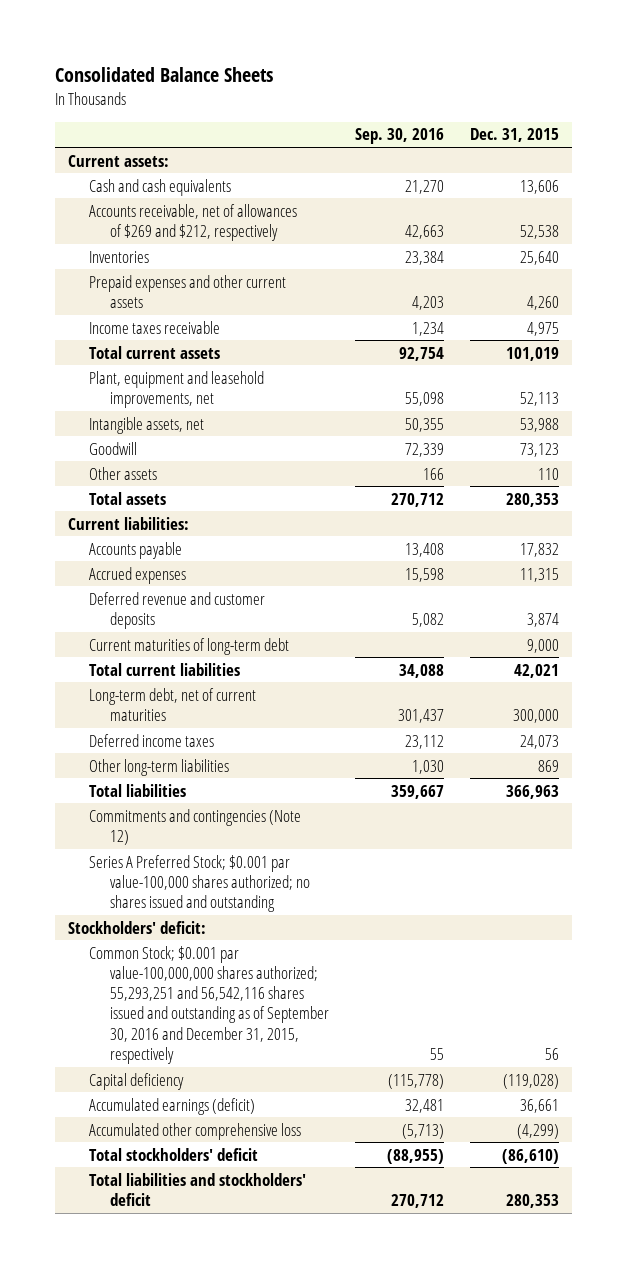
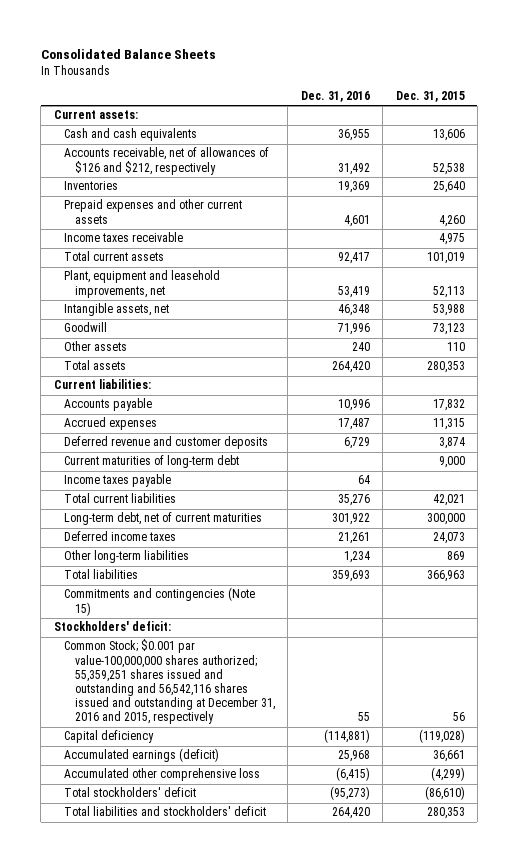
[354,128,444,145] Sep. 30, 2016 -> none
none -> [300,91,370,103] Dec. 31, 2016
[89,203,298,241] Accounts receivable, net of allowances of $269 and $212, respectively -> [64,147,270,175] Accounts receivable, net of allowances of $126 and $212, respectively
none -> [64,474,172,488] Income taxes payable
[89,854,311,913] Series A Preferred Stock; $0.001 par value-100,000 shares authorized; no shares issued and outstanding -> none
[89,808,302,845] Commitments and contingencies (Note 12) -> [64,587,256,616] Commitments and contingencies (Note 15)
[89,945,330,1064] Common Stock; $0.001 par value-100,000,000 shares authorized; 55,293,251 and 56,542,116 shares issued and outstanding as of September 30, 2016 and December 31, 2015, respectively -> [64,639,275,725] Common Stock; $0.001 par value-100,000,000 shares authorized; 55,359,251 shares issued and outstanding and 56,542,116 shares issued and outstanding at December 31, 2016 and 2015, respectively

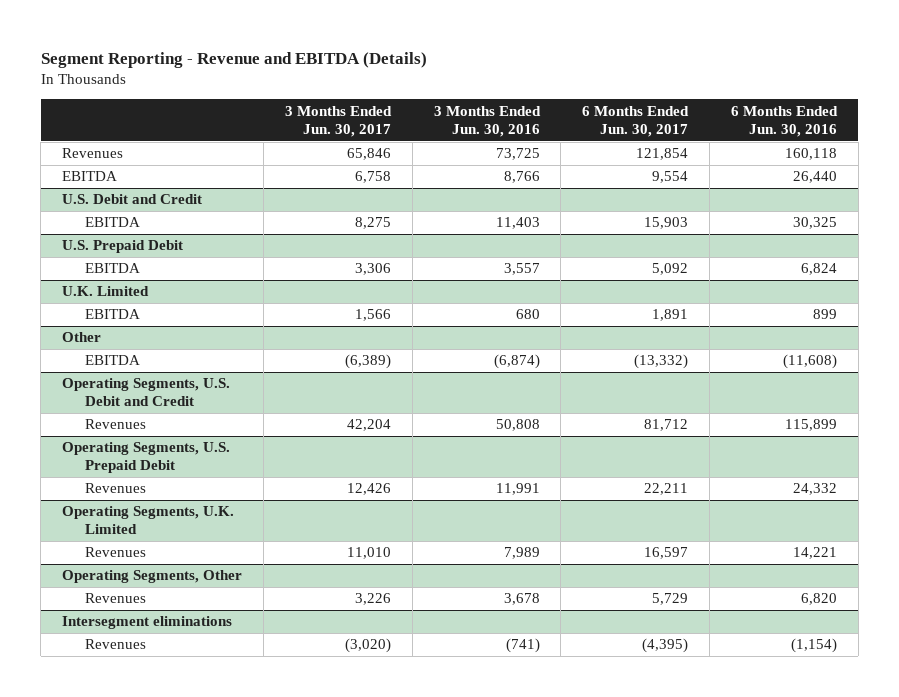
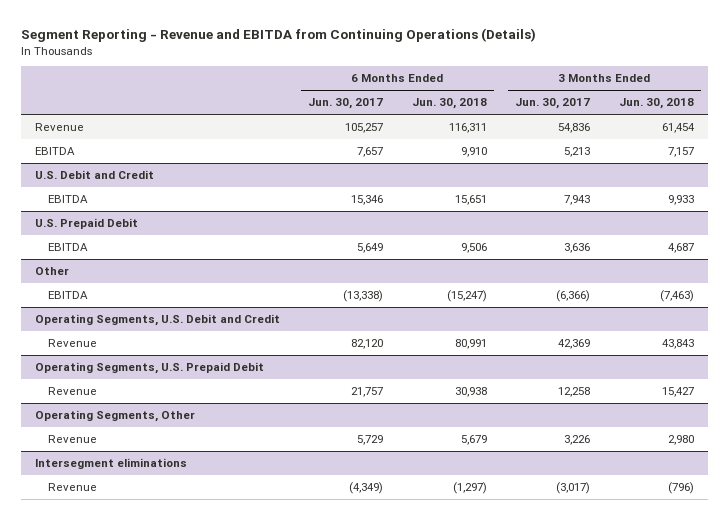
[40,52,427,69] Segment Reporting - Revenue and EBITDA (Details) -> [20,27,536,42] Segment Reporting - Revenue and EBITDA from Continuing Operations (Details)
[433,105,541,137] 3 Months Ended Jun. 30, 2016 -> none
[730,105,838,137] 6 Months Ended Jun. 30, 2016 -> none
none -> [411,98,487,110] Jun. 30, 2018
none -> [618,98,694,110] Jun. 30, 2018
[62,148,124,159] Revenues -> none
none -> [34,123,84,132] Revenue
[354,171,391,184] 6,758 -> [564,147,591,158] 5,213
[652,171,689,184] 9,554 -> [357,147,384,158] 7,657
[354,217,391,230] 8,275 -> [564,195,591,206] 7,943
[644,217,689,230] 15,903 -> [351,195,384,206] 15,346
[62,286,150,297] U.K. Limited -> none
[85,309,141,320] EBITDA -> none
[354,263,391,276] 3,306 -> [564,243,591,254] 3,636
[652,263,689,276] 5,092 -> [357,243,384,254] 5,649
[344,354,391,370] (6,389) -> [556,290,591,303] (6,366)
[634,354,689,370] (13,332) -> [343,290,384,303] (13,338)
[85,419,147,430] Revenues -> none
none -> [47,339,97,348] Revenue
[85,483,147,494] Revenues -> none
[62,506,235,535] Operating Segments, U.K. Limited -> none
[85,547,147,558] Revenues -> none
none -> [47,387,97,396] Revenue
[85,593,147,604] Revenues -> [47,435,97,444] Revenue
[85,639,147,650] Revenues -> none
none -> [47,483,97,492] Revenue

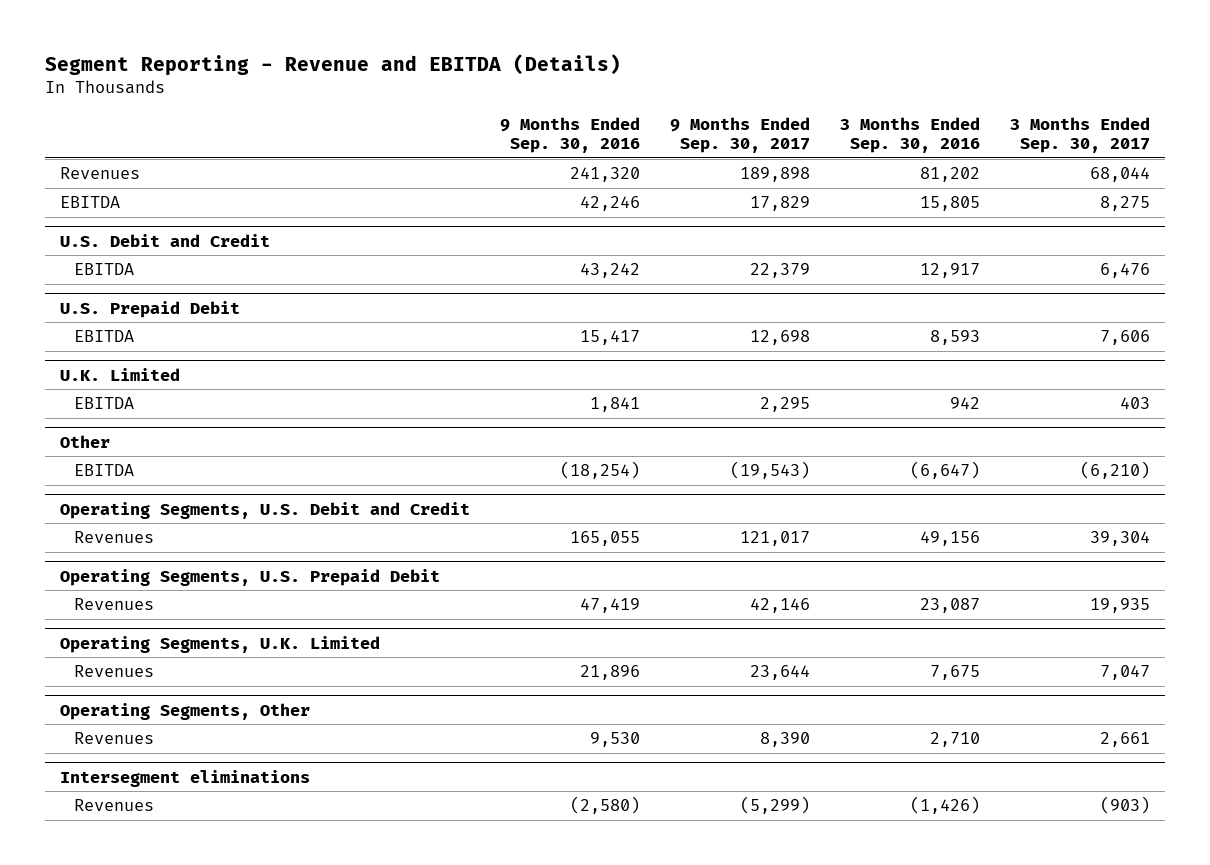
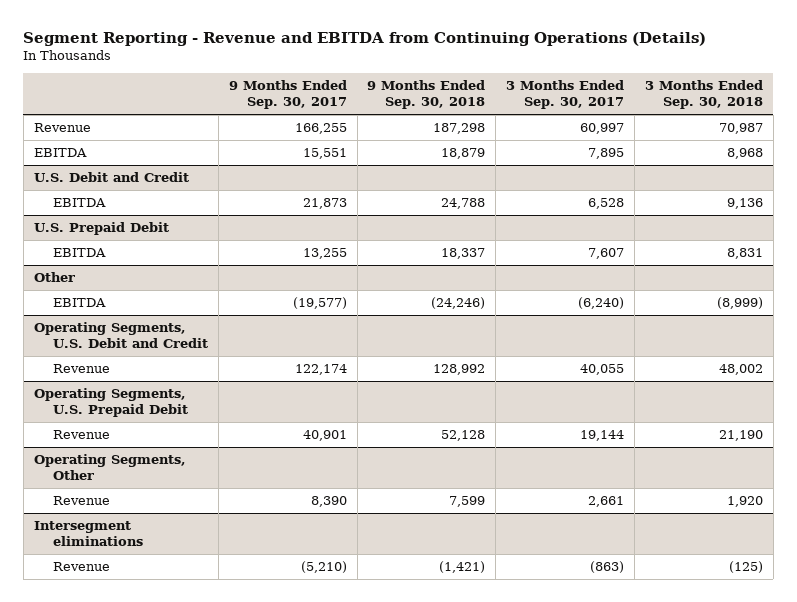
[45,53,622,76] Segment Reporting - Revenue and EBITDA (Details) -> [23,32,707,47] Segment Reporting - Revenue and EBITDA from Continuing Operations (Details)
[500,116,641,153] 9 Months Ended Sep. 30, 2016 -> none
[840,116,981,153] 3 Months Ended Sep. 30, 2016 -> none
none -> [367,80,486,110] 9 Months Ended Sep. 30, 2018
none -> [644,80,763,110] 3 Months Ended Sep. 30, 2018
[60,167,141,180] Revenues -> none
none -> [33,123,91,133] Revenue
[750,196,811,212] 17,829 -> [302,148,347,160] 15,551
[1100,196,1151,212] 8,275 -> [588,148,625,160] 7,895
[750,263,811,279] 22,379 -> [302,198,347,210] 21,873
[1100,263,1151,279] 6,476 -> [588,198,625,210] 6,528
[60,367,181,381] U.K. Limited -> none
[73,397,134,410] EBITDA -> none
[750,330,811,346] 12,698 -> [302,248,347,260] 13,255
[1100,330,1151,346] 7,606 -> [588,248,625,260] 7,607
[730,461,811,480] (19,543) -> [292,297,347,310] (19,577)
[1080,461,1151,480] (6,210) -> [578,297,625,310] (6,240)
[73,531,154,544] Revenues -> none
none -> [53,364,111,374] Revenue
[73,598,154,611] Revenues -> none
[60,635,381,653] Operating Segments, U.K. Limited -> none
[73,665,154,678] Revenues -> none
none -> [53,430,111,440] Revenue
[73,732,154,745] Revenues -> [53,496,111,506] Revenue
[73,799,154,812] Revenues -> none
none -> [53,562,111,572] Revenue

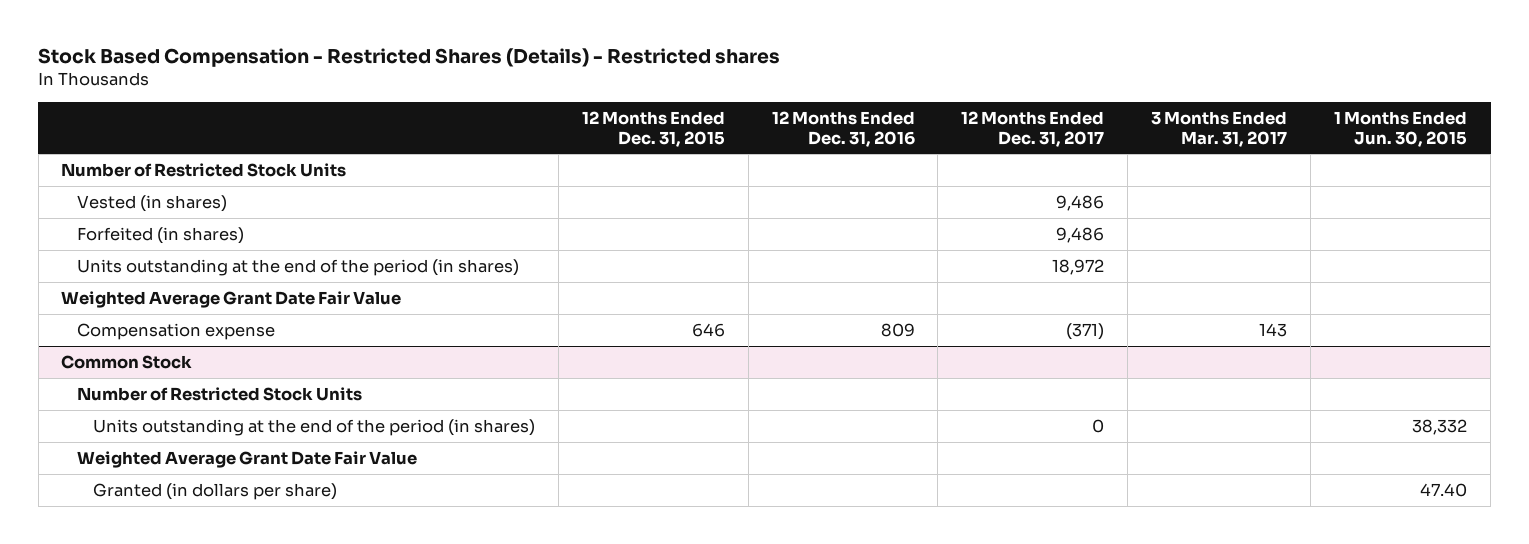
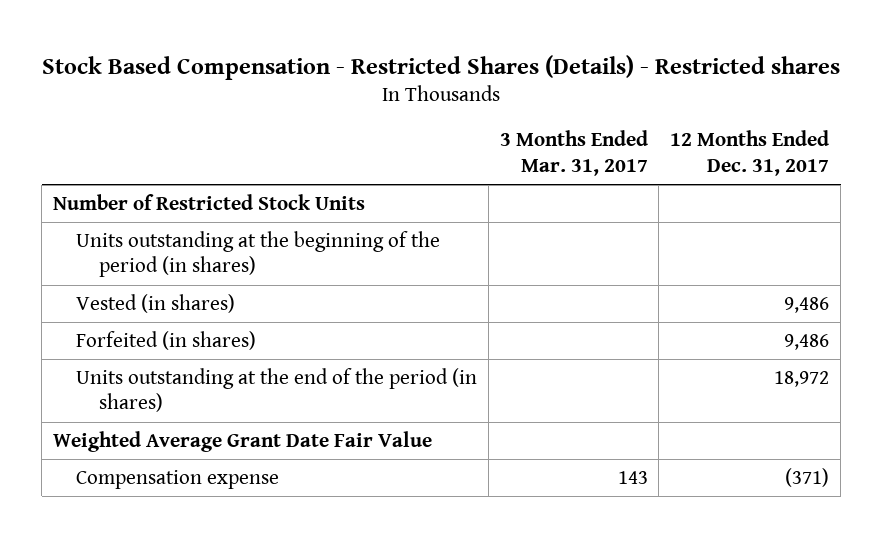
[581,110,725,147] 12 Months Ended Dec. 31, 2015 -> none
[771,110,915,147] 12 Months Ended Dec. 31, 2016 -> none
[1334,110,1468,147] 1 Months Ended Jun. 30, 2015 -> none
none -> [75,230,440,278] Units outstanding at the beginning of the period (in shares)
[61,354,193,369] Common Stock -> none
[77,386,363,401] Number of Restricted Stock Units -> none
[92,418,535,436] Units outstanding at the end of the period (in shares) -> none
[77,450,418,468] Weighted Average Grant Date Fair Value -> none
[92,482,337,500] Granted (in dollars per share) -> none

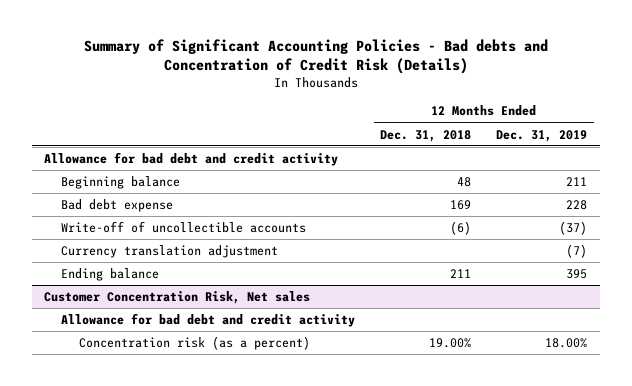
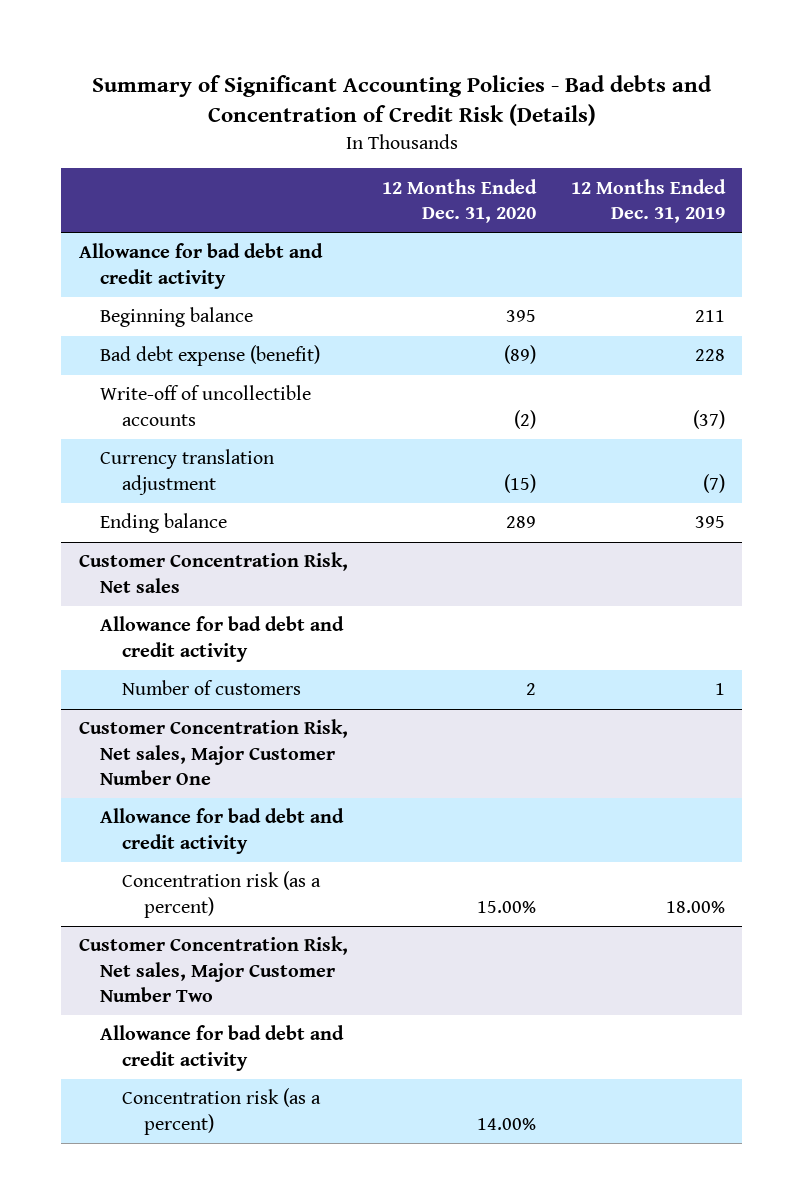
[380,129,472,142] Dec. 31, 2018 -> none
none -> [382,178,538,224] 12 Months Ended Dec. 31, 2020
[61,198,174,212] Bad debt expense -> [100,345,321,367] Bad debt expense (benefit)
none -> [122,680,302,696] Number of customers
none -> [78,719,348,786] Customer Concentration Risk, Net sales, Major Customer Number One
none -> [100,808,345,854] Allowance for bad debt and credit activity
none -> [78,936,348,1003] Customer Concentration Risk, Net sales, Major Customer Number Two
none -> [100,1025,345,1071] Allowance for bad debt and credit activity
none -> [122,1088,322,1135] Concentration risk (as a percent)

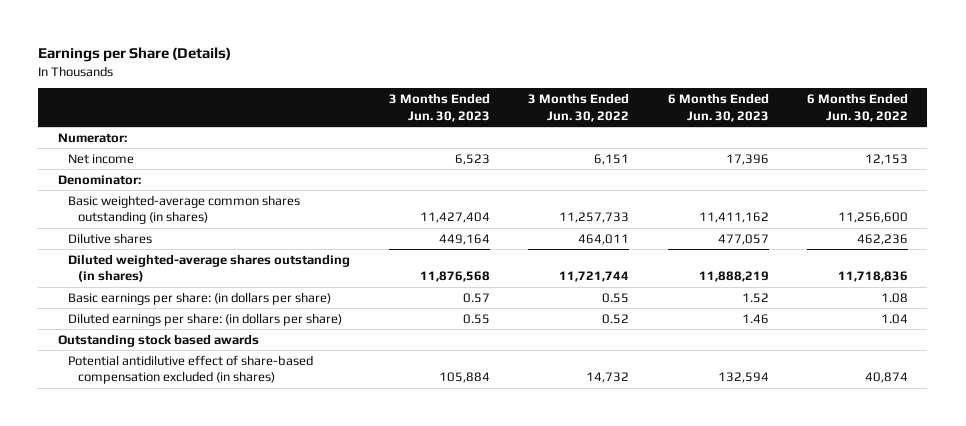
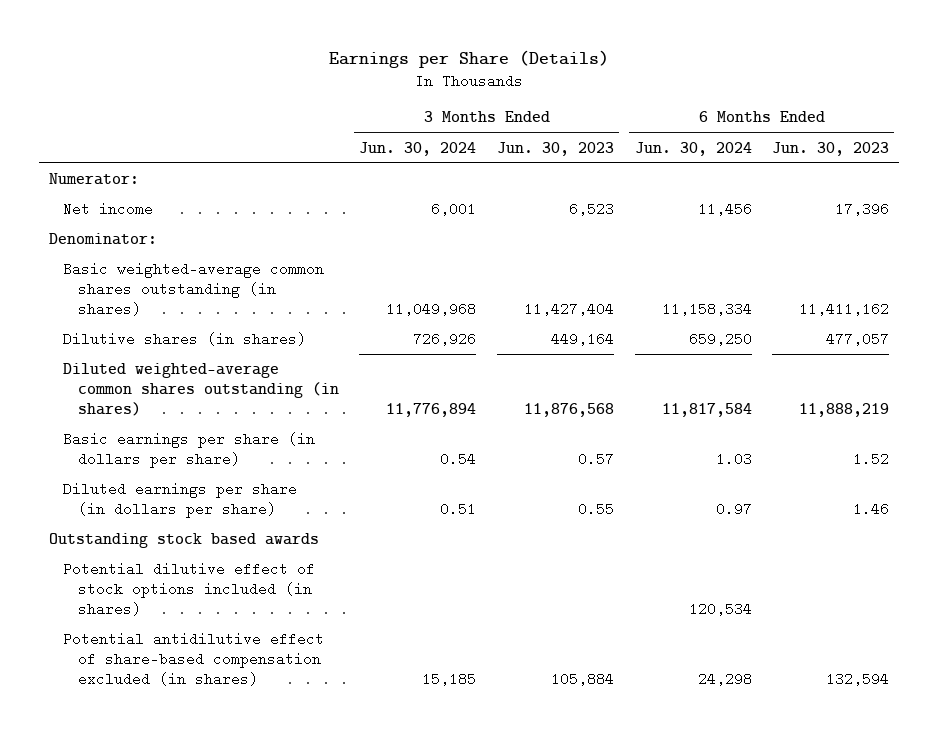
[528,93,630,122] 3 Months Ended Jun. 30, 2022 -> none
[807,93,909,122] 6 Months Ended Jun. 30, 2022 -> none
none -> [359,141,477,156] Jun. 30, 2024
none -> [634,141,752,156] Jun. 30, 2024
[67,232,152,244] Dilutive shares -> [63,332,307,347] Dilutive shares (in shares)
[67,253,350,283] Diluted weighted-average shares outstanding (in shares) -> [63,363,339,417] Diluted weighted-average common shares outstanding (in shares)
[67,291,331,305] Basic earnings per share: (in dollars per share) -> [63,432,316,469] Basic earnings per share (in dollars per share)
[67,312,342,326] Diluted earnings per share: (in dollars per share) -> [63,482,298,519] Diluted earnings per share (in dollars per share)
none -> [63,562,316,617] Potential dilutive effect of stock options included (in shares)

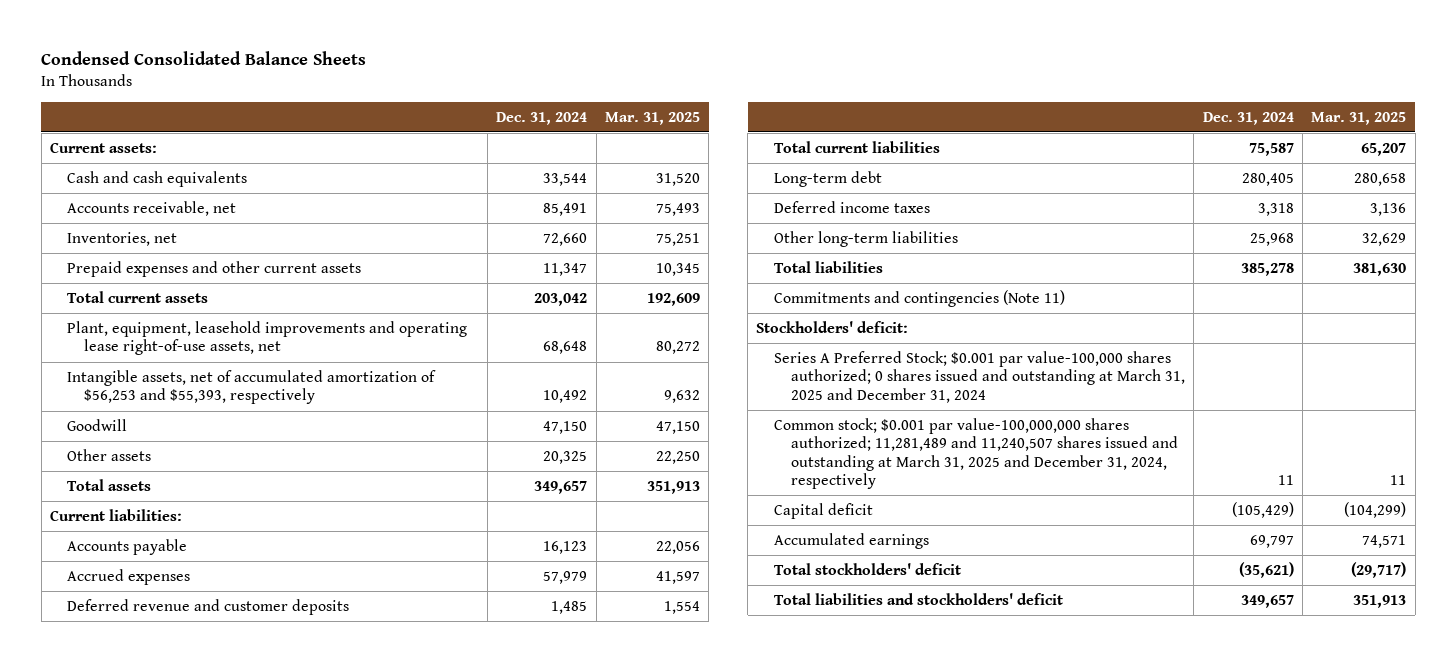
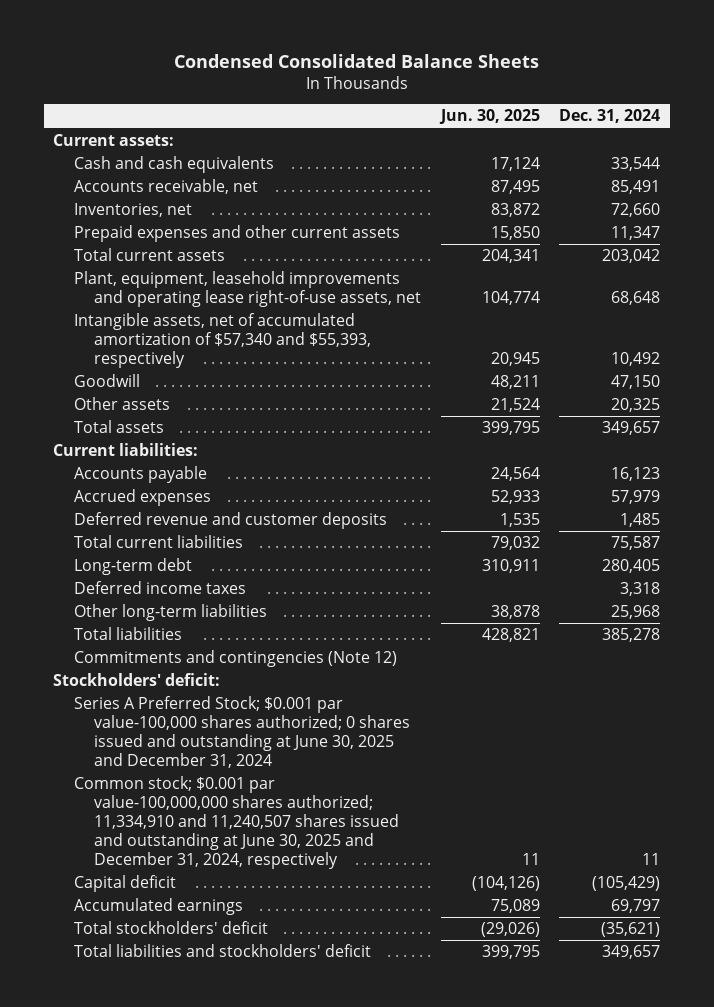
[604,111,700,125] Mar. 31, 2025 -> none
none -> [438,109,540,125] Jun. 30, 2025
[67,369,437,405] Intangible assets, net of accumulated amortization of $56,253 and $55,393, respectively -> [73,313,372,368] Intangible assets, net of accumulated amortization of $57,340 and $55,393, respectively
[773,289,1065,307] Commitments and contingencies (Note 11) -> [73,650,397,668] Commitments and contingencies (Note 12)
[773,350,1185,403] Series A Preferred Stock; $0.001 par value-100,000 shares authorized; 0 shares issued and outstanding at March 31, 2025 and December 31, 2024 -> [73,696,411,768] Series A Preferred Stock; $0.001 par value-100,000 shares authorized; 0 shares issued and outstanding at June 30, 2025 and December 31, 2024
[773,417,1178,489] Common stock; $0.001 par value-100,000,000 shares authorized; 11,281,489 and 11,240,507 shares issued and outstanding at March 31, 2025 and December 31, 2024, respectively -> [73,776,400,869] Common stock; $0.001 par value-100,000,000 shares authorized; 11,334,910 and 11,240,507 shares issued and outstanding at June 30, 2025 and December 31, 2024, respectively

